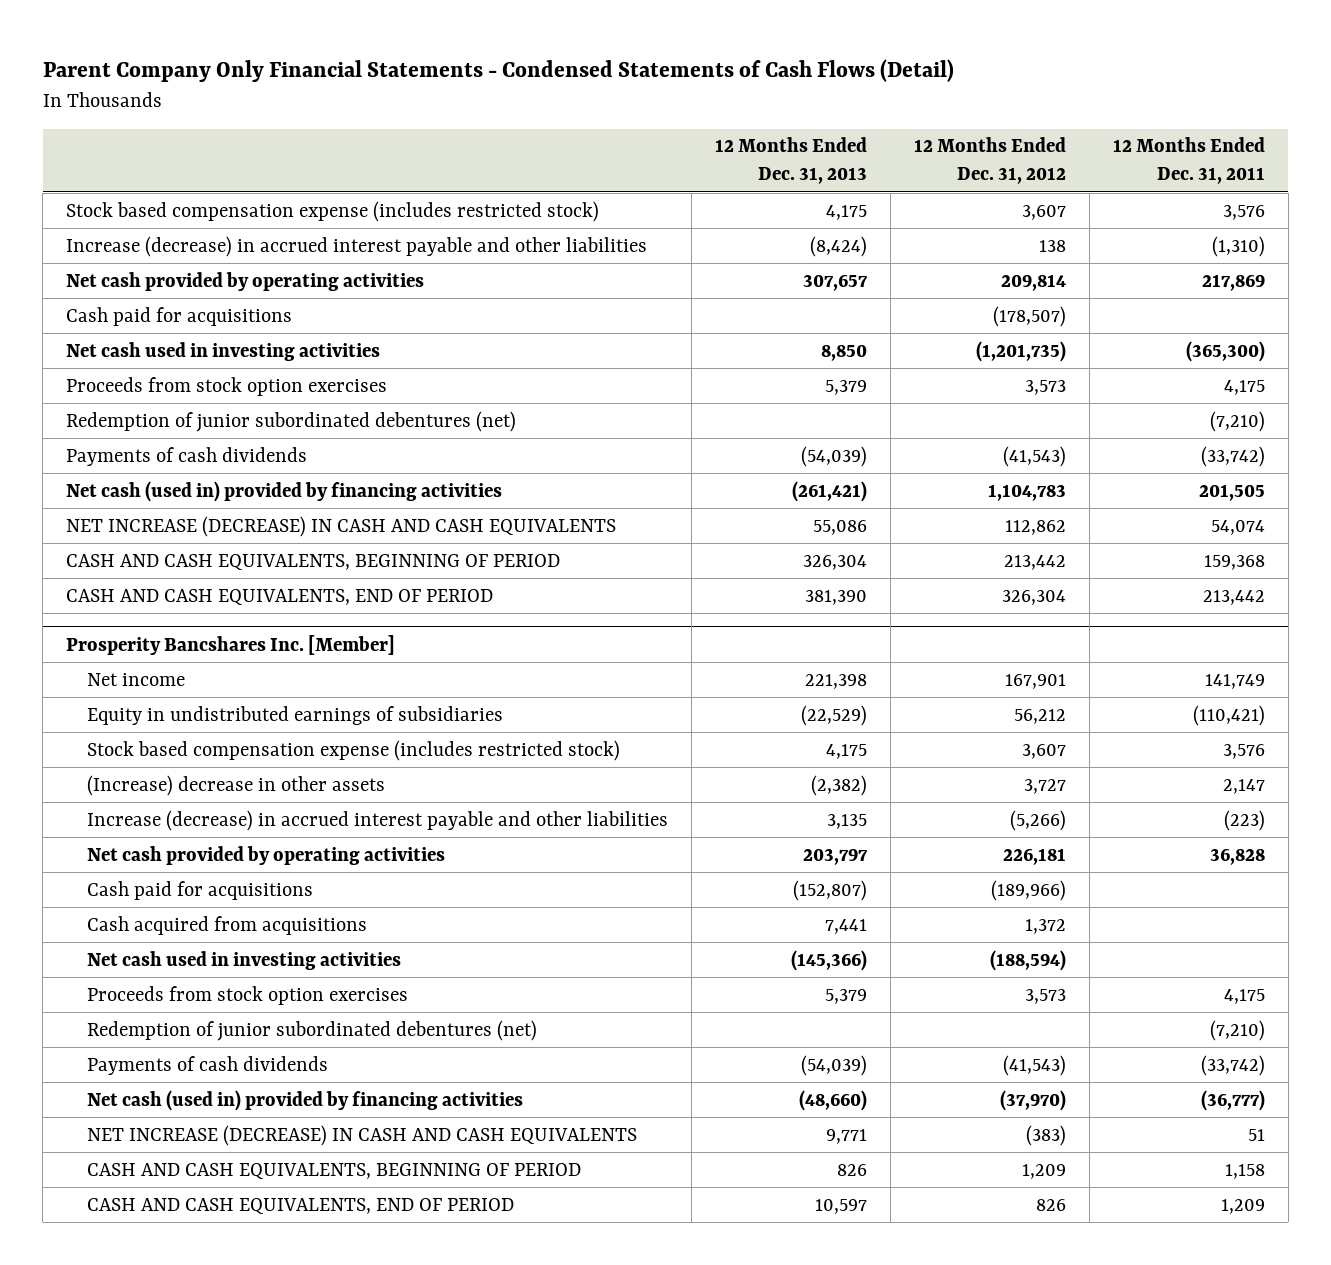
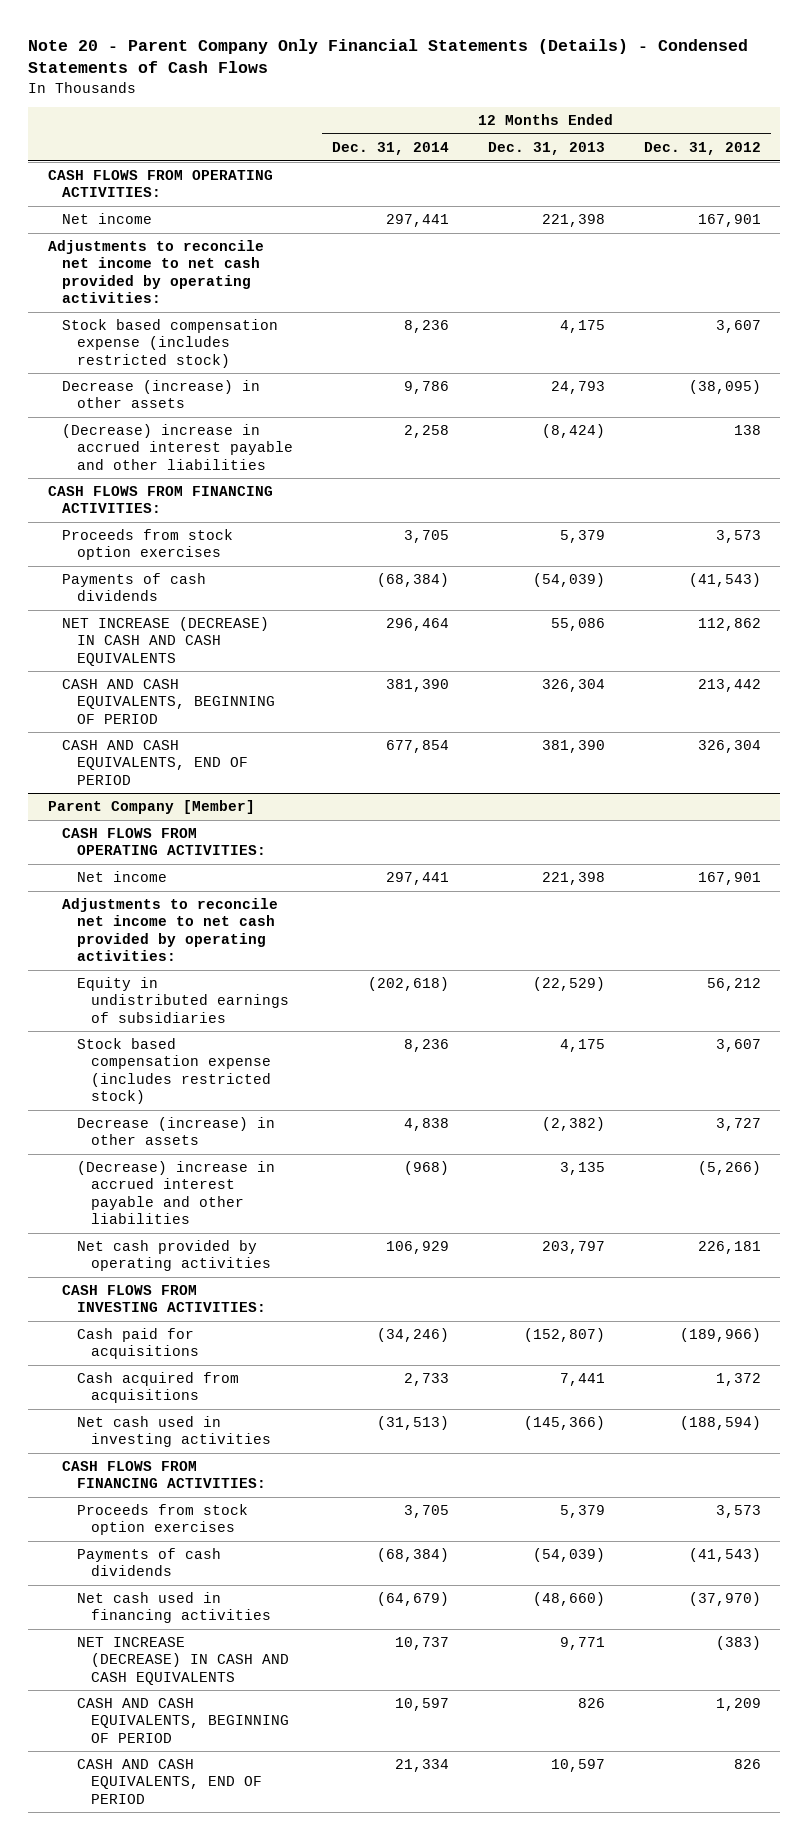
[42,58,954,82] Parent Company Only Financial Statements - Condensed Statements of Cash Flows (Detail) -> [28,38,749,74] Note 20 - Parent Company Only Financial Statements (Details) - Condensed Statements of Cash Flows
[1112,137,1265,185] 12 Months Ended Dec. 31, 2011 -> none
none -> [331,142,449,156] Dec. 31, 2014
none -> [47,170,273,198] CASH FLOWS FROM OPERATING ACTIVITIES:
none -> [62,213,153,225] Net income
none -> [47,240,264,304] Adjustments to reconcile net income to net cash provided by operating activities:
[66,271,425,291] Net cash provided by operating activities -> none
[66,306,293,326] Cash paid for acquisitions -> none
[66,341,381,361] Net cash used in investing activities -> none
none -> [62,380,261,409] Decrease (increase) in other assets
[66,235,648,257] Increase (decrease) in accrued interest payable and other liabilities -> [62,424,293,470] (Decrease) increase in accrued interest payable and other liabilities
none -> [47,486,273,514] CASH FLOWS FROM FINANCING ACTIVITIES:
[66,410,517,432] Redemption of junior subordinated debentures (net) -> none
[66,480,503,502] Net cash (used in) provided by financing activities -> none
[66,634,396,655] Prosperity Bancshares Inc. [Member] -> none
none -> [47,800,255,815] Parent Company [Member]
none -> [62,828,266,856] CASH FLOWS FROM OPERATING ACTIVITIES:
none -> [62,898,279,962] Adjustments to reconcile net income to net cash provided by operating activities:
[87,774,386,796] (Increase) decrease in other assets -> [76,1117,275,1146] Decrease (increase) in other assets
[87,809,669,831] Increase (decrease) in accrued interest payable and other liabilities -> [76,1161,275,1225] (Decrease) increase in accrued interest payable and other liabilities
none -> [62,1285,266,1313] CASH FLOWS FROM INVESTING ACTIVITIES:
none -> [62,1461,266,1489] CASH FLOWS FROM FINANCING ACTIVITIES:
[87,1019,538,1041] Redemption of junior subordinated debentures (net) -> none
[87,1089,524,1111] Net cash (used in) provided by financing activities -> [76,1592,272,1624] Net cash used in financing activities

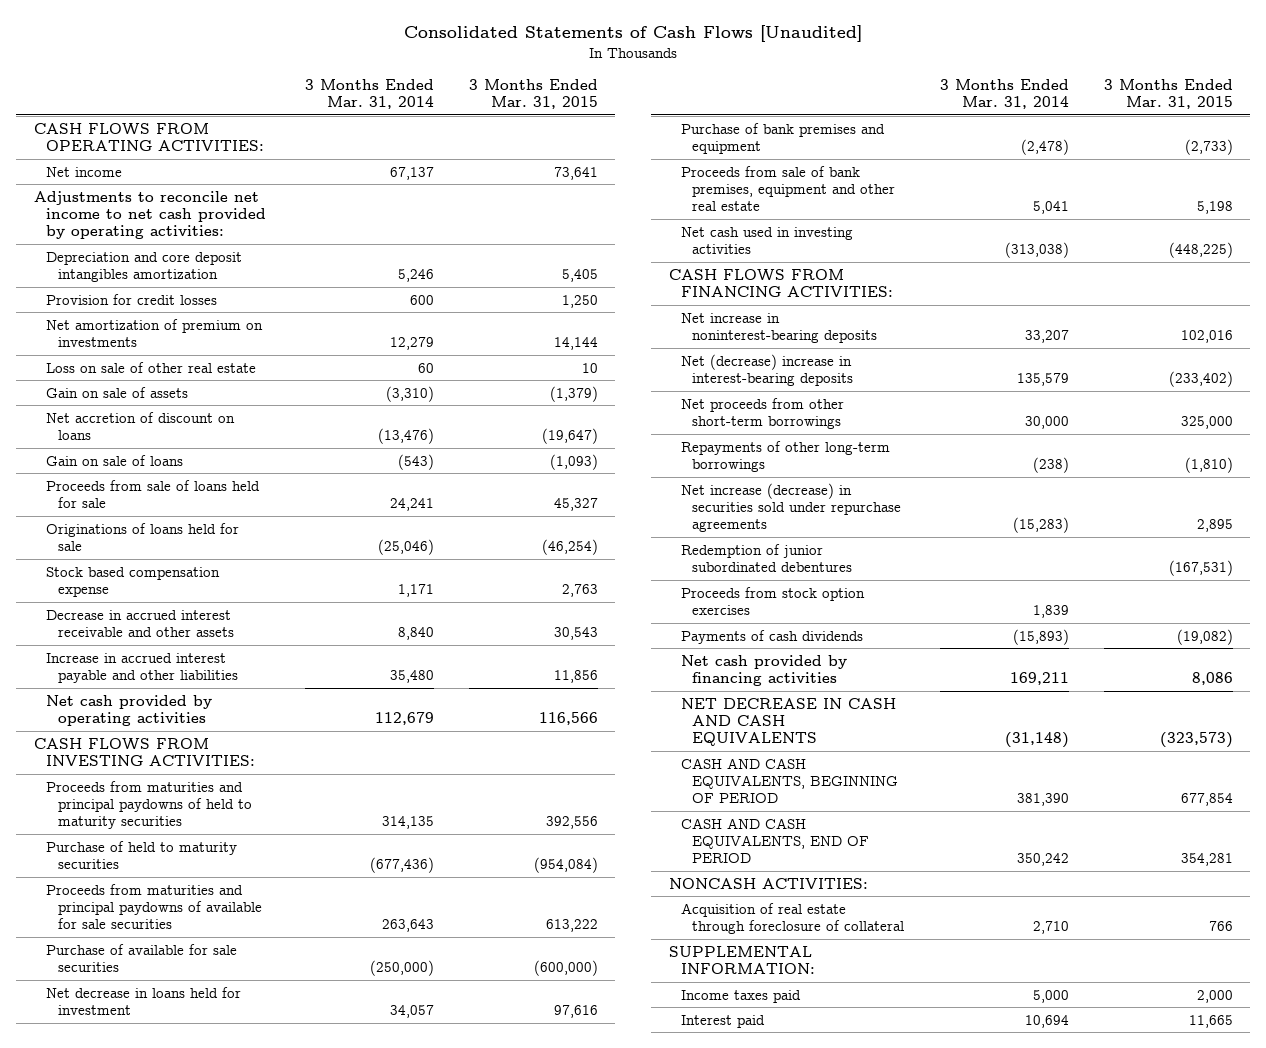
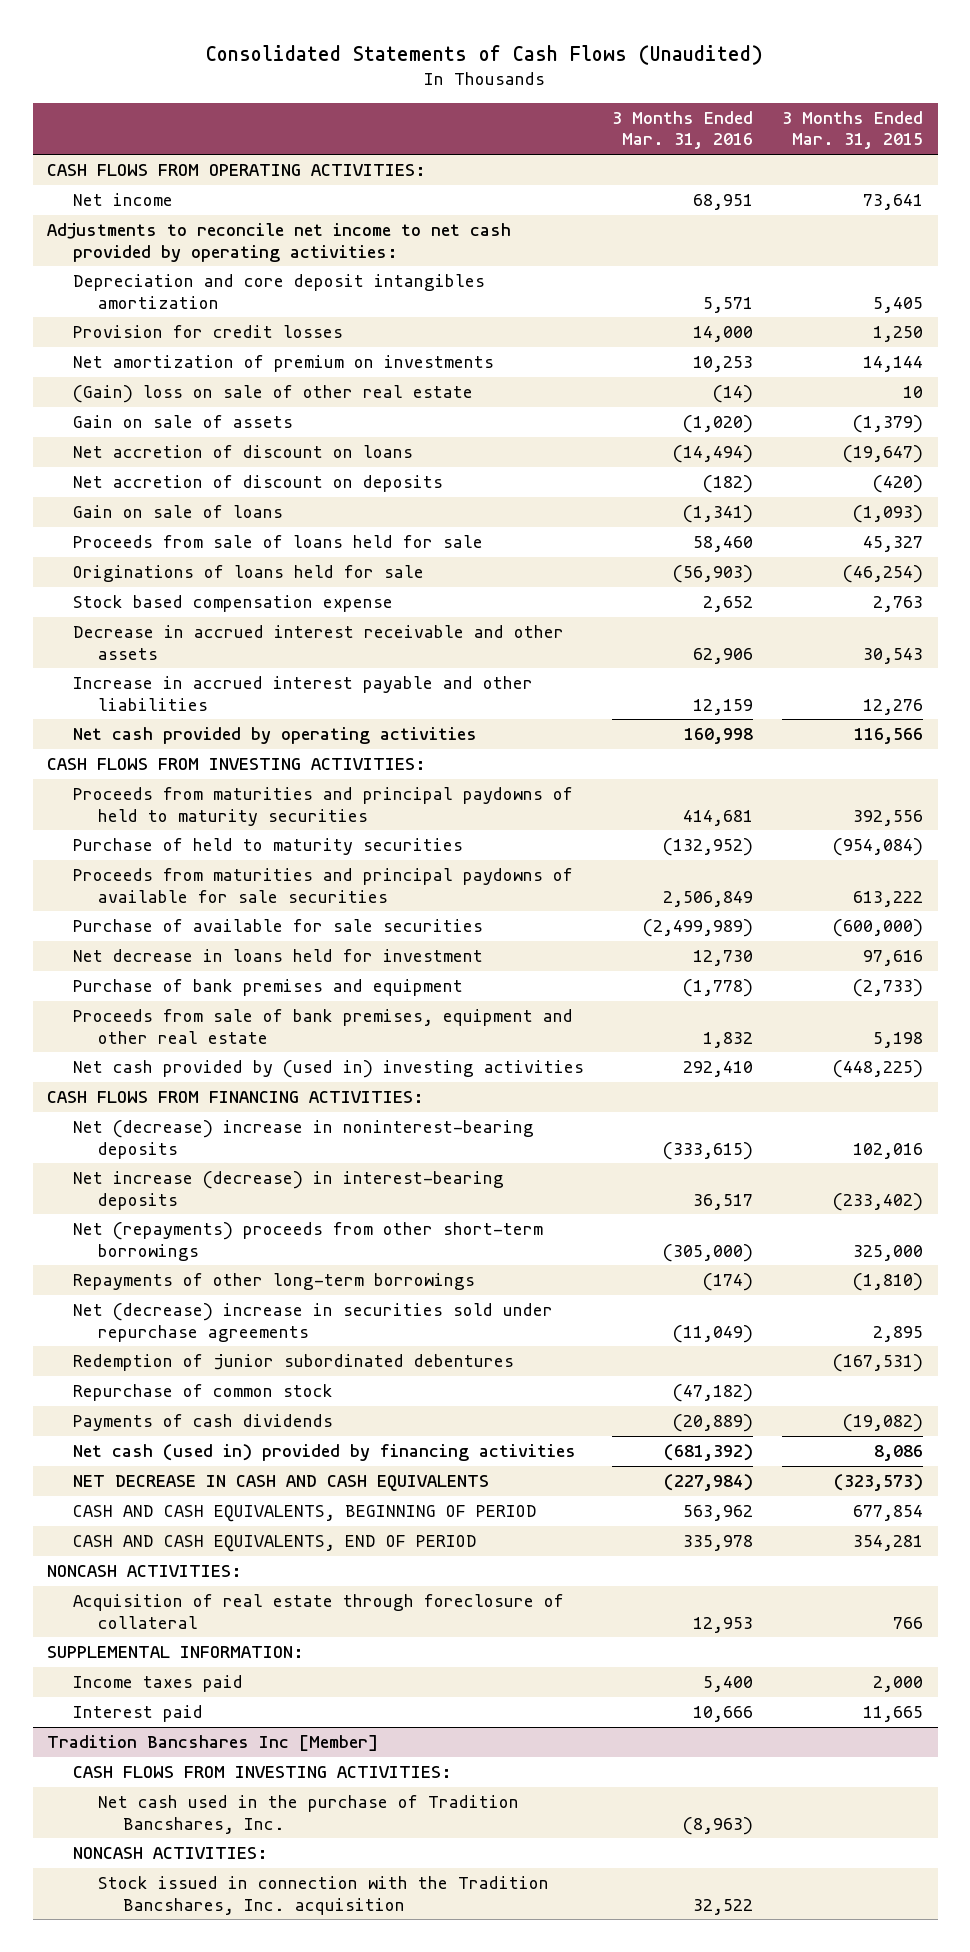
[404,25,863,43] Consolidated Statements of Cash Flows [Unaudited] -> [206,44,764,65] Consolidated Statements of Cash Flows (Unaudited)
[304,78,434,110] 3 Months Ended Mar. 31, 2014 -> none
none -> [612,110,754,150] 3 Months Ended Mar. 31, 2016
[45,361,256,373] Loss on sale of other real estate -> [72,385,473,404] (Gain) loss on sale of other real estate
none -> [72,475,443,493] Net accretion of discount on deposits
[553,670,598,684] 11,856 -> [863,698,924,715] 12,276
[680,226,853,255] Net cash used in investing activities -> [72,1060,584,1079] Net cash provided by (used in) investing activities
[680,312,878,344] Net increase in noninterest-bearing deposits -> [72,1120,534,1159] Net (decrease) increase in noninterest-bearing deposits
[680,353,854,387] Net (decrease) increase in interest-bearing deposits -> [72,1171,504,1210] Net increase (decrease) in interest-bearing deposits
[680,397,844,430] Net proceeds from other short-term borrowings -> [72,1222,543,1261] Net (repayments) proceeds from other short-term borrowings
[680,482,902,533] Net increase (decrease) in securities sold under repurchase agreements -> [72,1303,553,1342] Net (decrease) increase in securities sold under repurchase agreements
[680,586,865,616] Proceeds from stock option exercises -> none
none -> [72,1384,333,1402] Repurchase of common stock
[680,654,847,687] Net cash provided by financing activities -> [72,1444,576,1462] Net cash (used in) provided by financing activities
none -> [47,1735,379,1752] Tradition Bancshares Inc [Member]
none -> [72,1766,452,1779] CASH FLOWS FROM INVESTING ACTIVITIES:
none -> [98,1795,520,1834] Net cash used in the purchase of Tradition Bancshares, Inc.
none -> [72,1847,268,1860] NONCASH ACTIVITIES:
none -> [98,1876,550,1915] Stock issued in connection with the Tradition Bancshares, Inc. acquisition

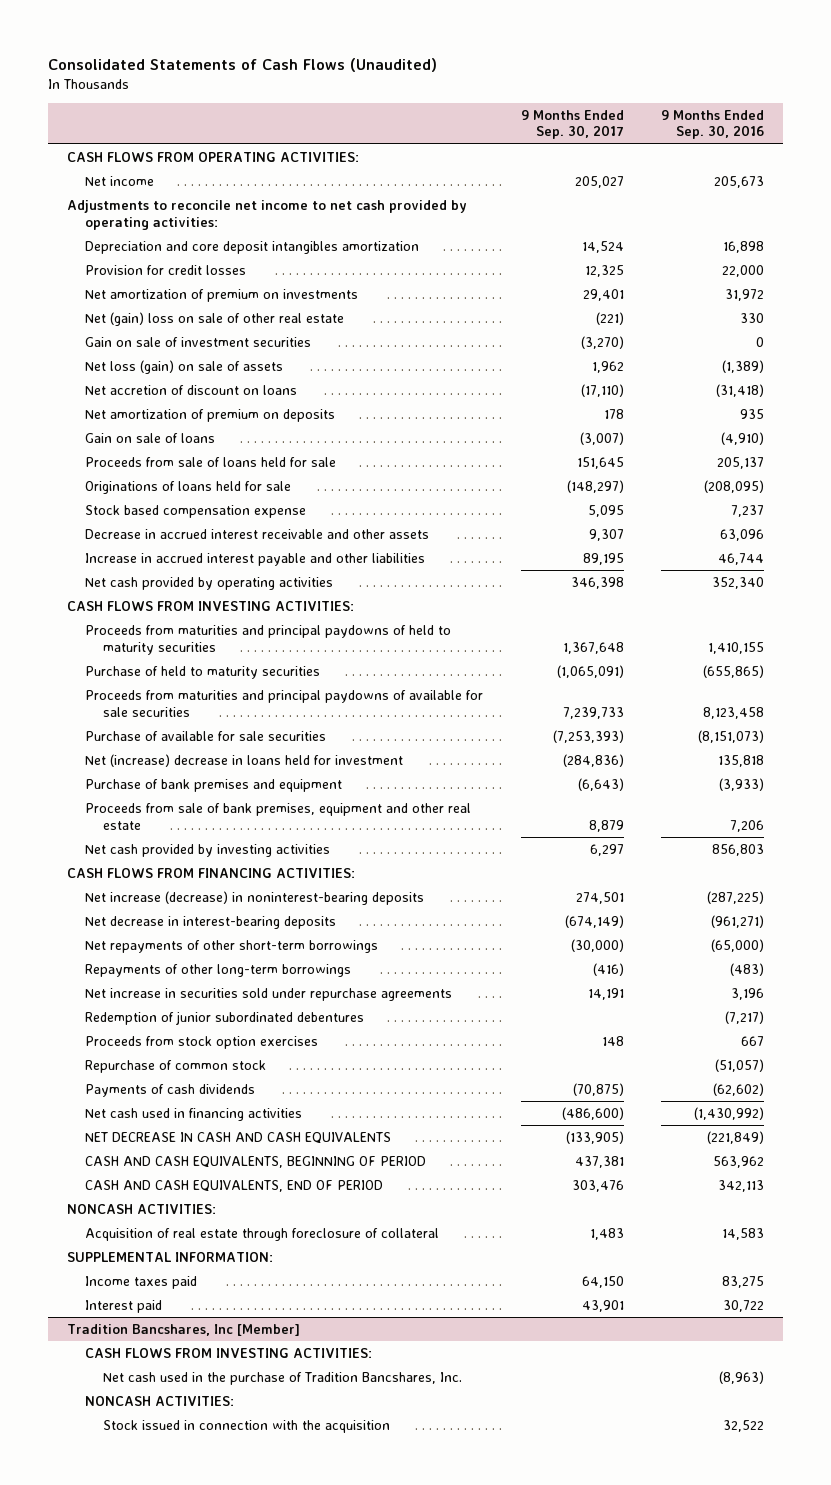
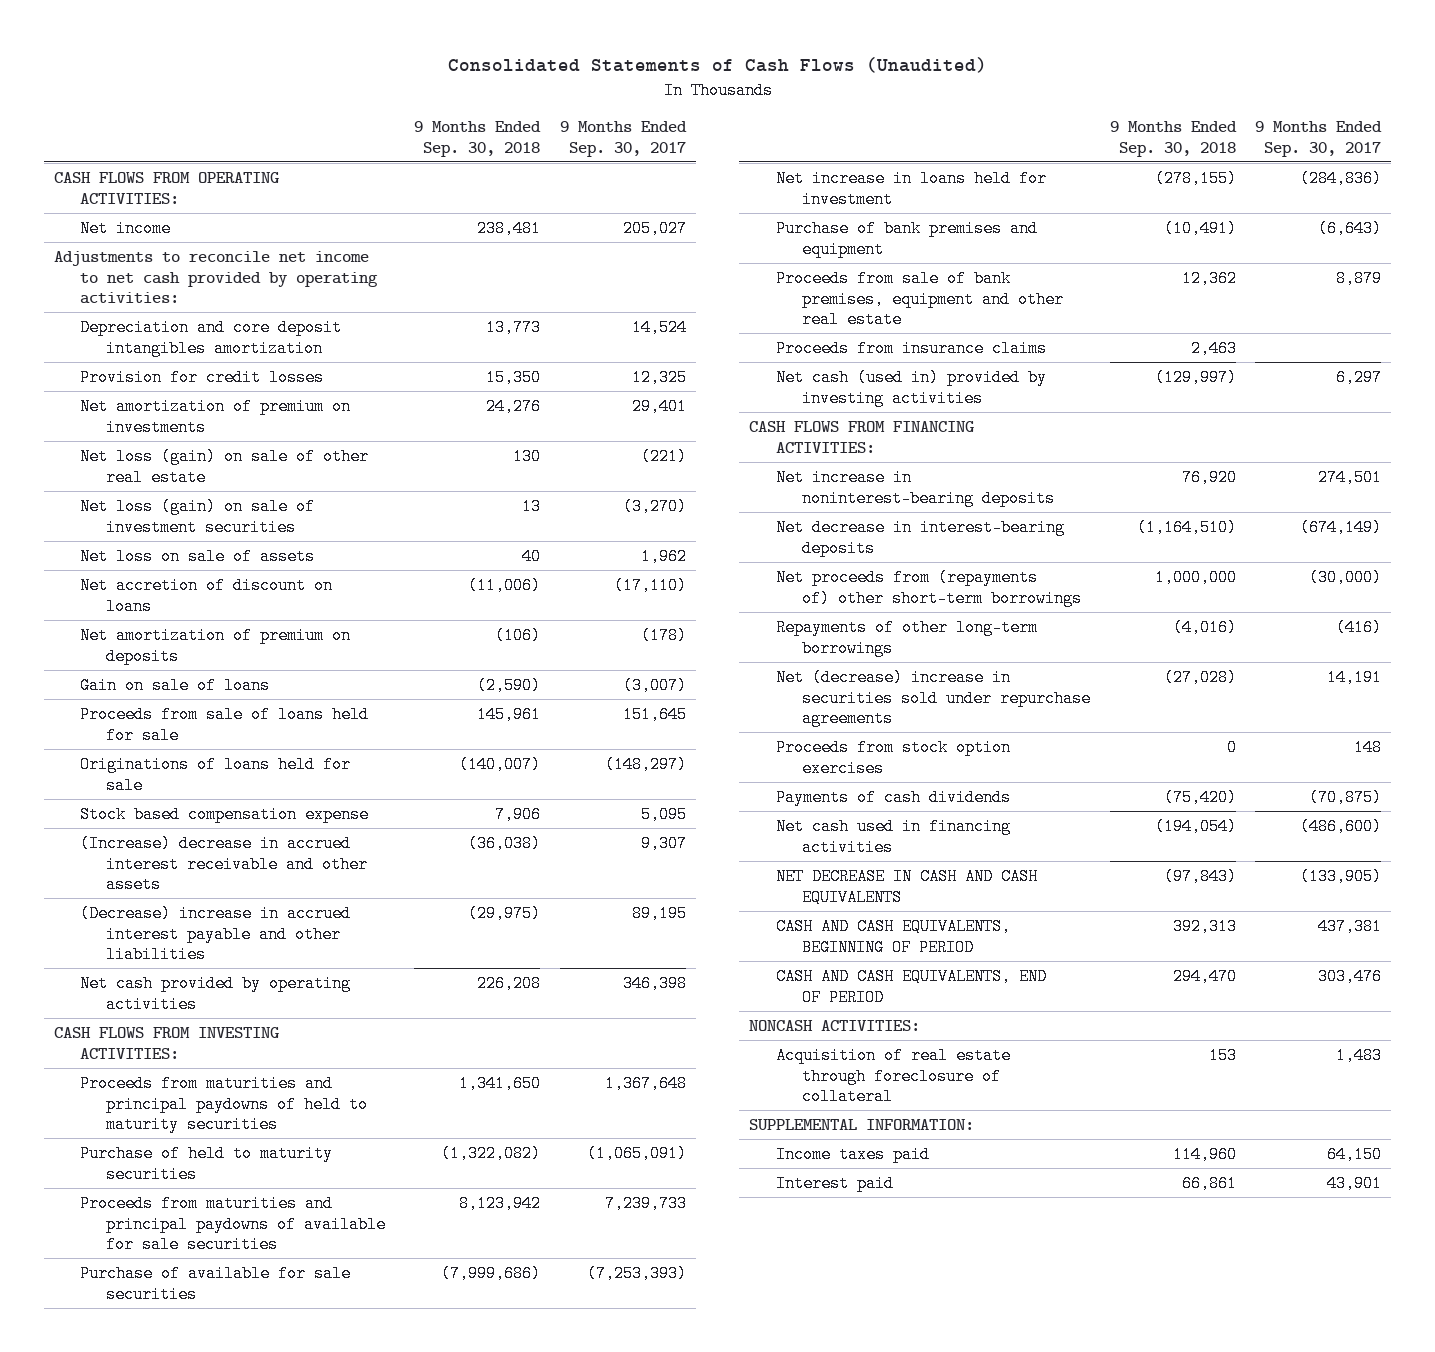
[661,109,765,140] 9 Months Ended Sep. 30, 2016 -> none
none -> [413,120,541,157] 9 Months Ended Sep. 30, 2018
[85,311,345,326] Net (gain) loss on sale of other real estate -> [79,447,369,486] Net loss (gain) on sale of other real estate
[85,336,312,347] Gain on sale of investment securities -> [79,497,315,536] Net loss (gain) on sale of investment securities
[85,359,284,374] Net loss (gain) on sale of assets -> [79,547,315,565] Net loss on sale of assets
[603,408,624,419] 178 -> [640,626,687,644] (178)
[85,528,430,539] Decrease in accrued interest receivable and other assets -> [79,834,368,894] (Increase) decrease in accrued interest receivable and other assets
[85,552,426,566] Increase in accrued interest payable and other liabilities -> [79,904,351,964] (Decrease) increase in accrued interest payable and other liabilities
[85,753,404,767] Net (increase) decrease in loans held for investment -> [775,169,1047,208] Net increase in loans held for investment
none -> [775,339,1047,357] Proceeds from insurance claims
[85,843,331,857] Net cash provided by investing activities -> [775,368,1047,407] Net cash (used in) provided by investing activities
[85,890,425,905] Net increase (decrease) in noninterest-bearing deposits -> [775,468,1055,507] Net increase in noninterest-bearing deposits
[85,939,379,953] Net repayments of other short-term borrowings -> [775,568,1082,607] Net proceeds from (repayments of) other short-term borrowings
[85,1010,365,1025] Redemption of junior subordinated debentures -> none
[85,987,453,1001] Net increase in securities sold under repurchase agreements -> [775,668,1091,728] Net (decrease) increase in securities sold under repurchase agreements
[85,1059,267,1073] Repurchase of common stock -> none
[66,1323,300,1336] Tradition Bancshares, Inc [Member] -> none
[85,1347,373,1358] CASH FLOWS FROM INVESTING ACTIVITIES: -> none
[103,1371,463,1385] Net cash used in the purchase of Tradition Bancshares, Inc. -> none
[85,1395,235,1406] NONCASH ACTIVITIES: -> none
[103,1419,391,1433] Stock issued in connection with the acquisition -> none

